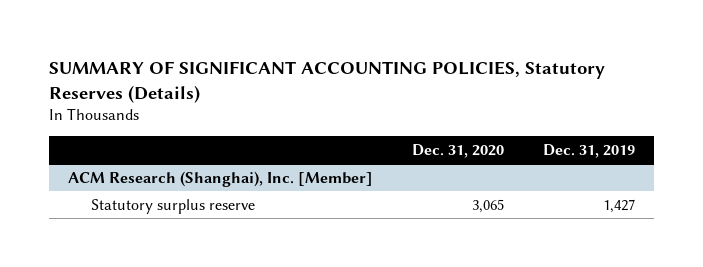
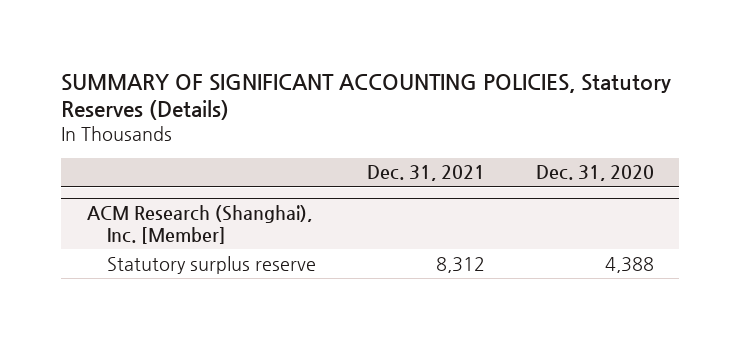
[542,143,635,158] Dec. 31, 2019 -> none
none -> [366,165,485,182] Dec. 31, 2021
[472,198,505,213] 3,065 -> [604,256,654,273] 4,388

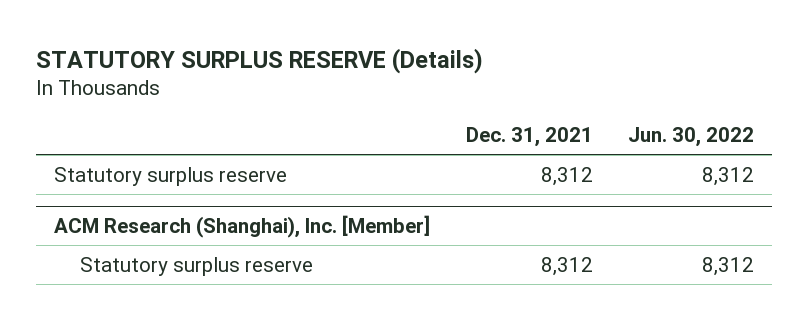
[61,73,672,121] SUMMARY OF SIGNIFICANT ACCOUNTING POLICIES, Statutory Reserves (Details) -> [36,47,484,74] STATUTORY SURPLUS RESERVE (Details)
[535,165,654,182] Dec. 31, 2020 -> none
none -> [628,127,755,148] Jun. 30, 2022
none -> [54,166,288,186] Statutory surplus reserve

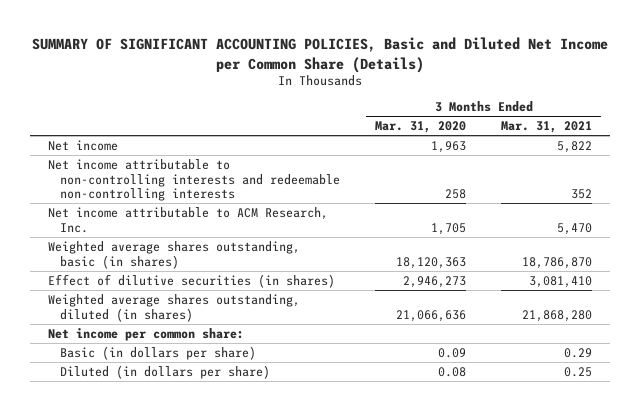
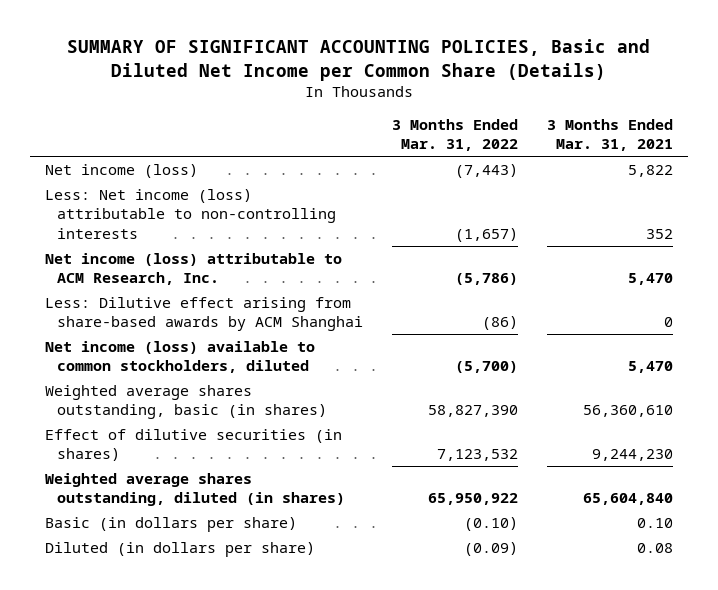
[374,121,466,134] Mar. 31, 2020 -> none
none -> [392,118,519,152] 3 Months Ended Mar. 31, 2022
[47,327,244,341] Net income per common share: -> none
[47,139,118,151] Net income -> [44,163,198,178] Net income (loss)
[47,158,340,202] Net income attributable to non-controlling interests and redeemable non-controlling interests -> [44,188,336,239] Less: Net income (loss) attributable to non-controlling interests
[47,206,328,233] Net income attributable to ACM Research, Inc. -> [44,252,342,286] Net income (loss) attributable to ACM Research, Inc.
none -> [44,296,363,332] Less: Dilutive effect arising from share-based awards by ACM Shanghai
none -> [44,340,315,374] Net income (loss) available to common stockholders, diluted
[522,256,593,269] 18,786,870 -> [583,405,674,418] 56,360,610
[529,275,593,288] 3,081,410 -> [592,449,674,462] 9,244,230
[522,309,593,322] 21,868,280 -> [583,493,674,506] 65,604,840
[564,347,593,358] 0.29 -> [637,517,674,528] 0.10
[564,366,593,377] 0.25 -> [637,542,674,553] 0.08

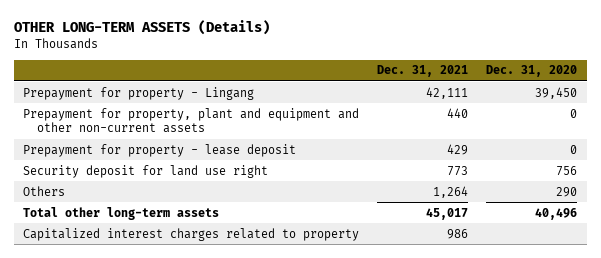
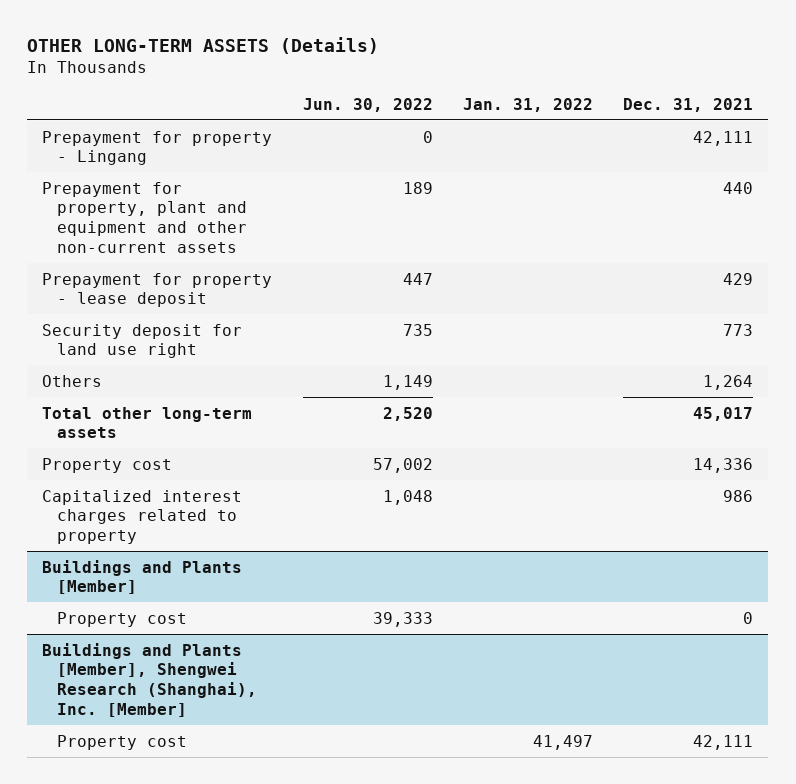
[486,65,578,78] Dec. 31, 2020 -> none
none -> [302,97,433,112] Jun. 30, 2022
none -> [462,97,593,112] Jan. 31, 2022
none -> [42,457,173,473] Property cost
none -> [42,559,243,595] Buildings and Plants [Member]
none -> [57,611,188,627] Property cost
none -> [42,642,258,717] Buildings and Plants [Member], Shengwei Research (Shanghai), Inc. [Member]
none -> [57,734,188,750] Property cost

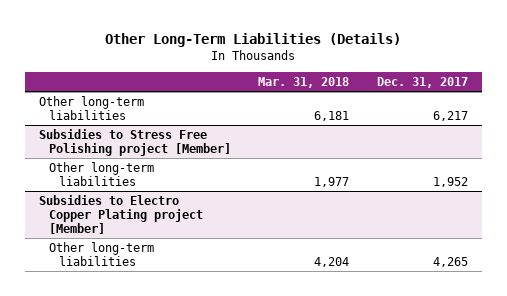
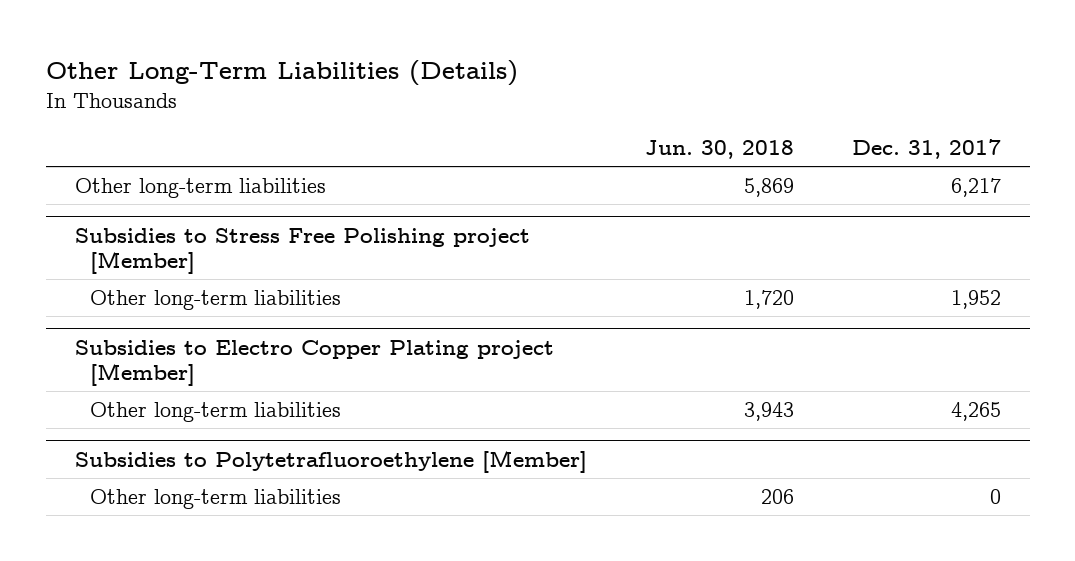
[258,76,350,88] Mar. 31, 2018 -> none
none -> [644,140,794,160] Jun. 30, 2018
none -> [74,449,587,473] Subsidies to Polytetrafluoroethylene [Member]
none -> [90,489,342,510] Other long-term liabilities

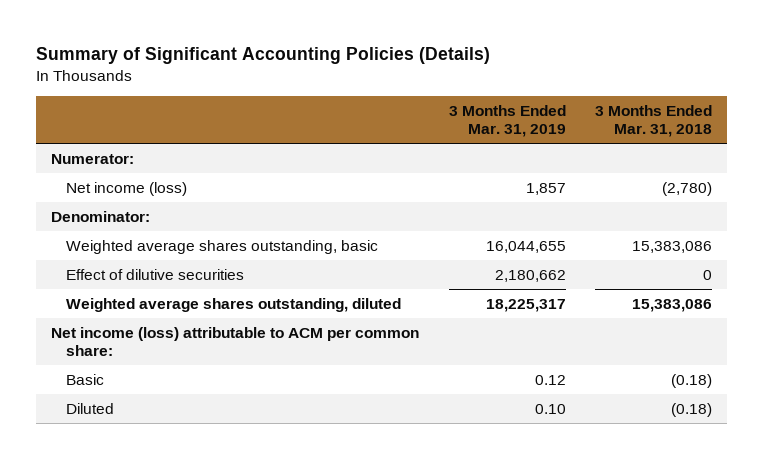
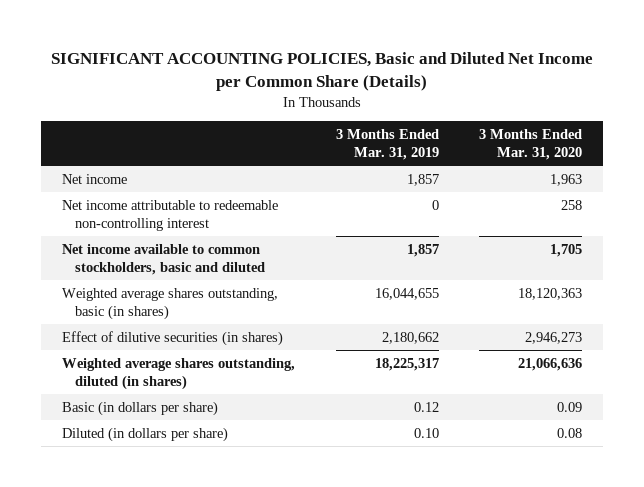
[36,47,491,65] Summary of Significant Accounting Policies (Details) -> [51,52,594,91] SIGNIFICANT ACCOUNTING POLICIES, Basic and Diluted Net Income per Common Share (Details)
[594,104,712,138] 3 Months Ended Mar. 31, 2018 -> none
none -> [479,129,583,160] 3 Months Ended Mar. 31, 2020
[51,153,135,164] Numerator: -> none
[51,210,151,222] Denominator: -> none
[51,326,420,356] Net income (loss) attributable to ACM per common share: -> none
[65,181,187,196] Net income (loss) -> [61,173,127,184] Net income
none -> [61,199,278,231] Net income attributable to redeemable non-controlling interest
none -> [61,243,265,275] Net income available to common stockholders, basic and diluted
[65,239,378,254] Weighted average shares outstanding, basic -> [61,287,278,320] Weighted average shares outstanding, basic (in shares)
[65,268,244,280] Effect of dilutive securities -> [61,330,283,346] Effect of dilutive securities (in shares)
[65,297,401,312] Weighted average shares outstanding, diluted -> [61,357,295,390] Weighted average shares outstanding, diluted (in shares)
[65,373,104,385] Basic -> [61,400,218,416] Basic (in dollars per share)
[65,402,114,414] Diluted -> [61,426,228,442] Diluted (in dollars per share)

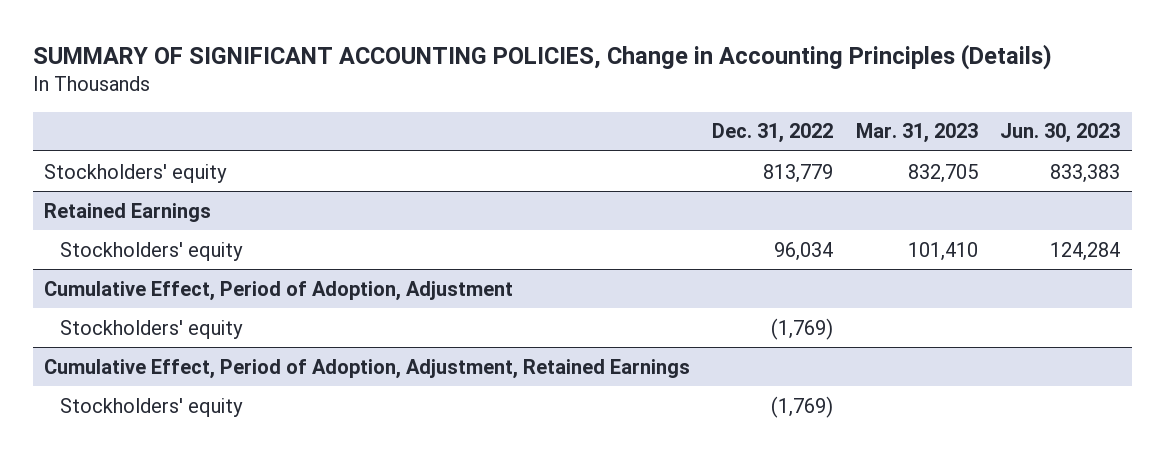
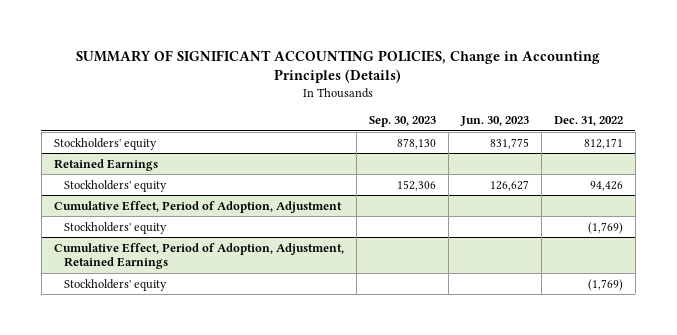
[855,123,978,144] Mar. 31, 2023 -> none
none -> [368,115,436,127] Sep. 30, 2023
[763,163,834,183] 813,779 -> [583,137,623,149] 812,171
[1050,163,1121,183] 833,383 -> [489,137,529,149] 831,775
[774,241,834,261] 96,034 -> [589,180,623,191] 94,426
[1050,241,1121,261] 124,284 -> [489,179,529,191] 126,627

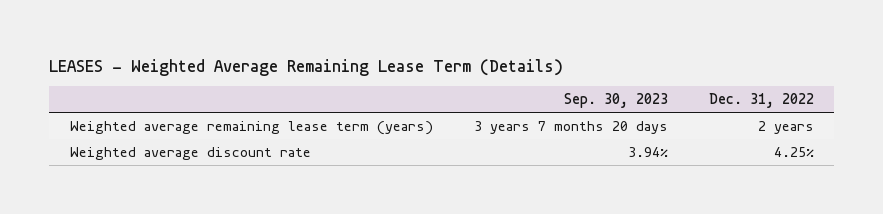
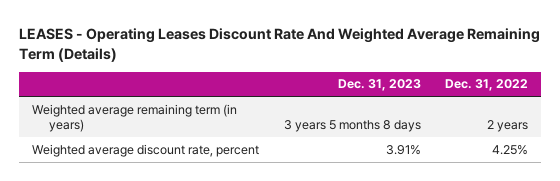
[49,58,564,76] LEASES - Weighted Average Remaining Lease Term (Details) -> [19,28,541,62] LEASES - Operating Leases Discount Rate And Weighted Average Remaining Term (Details)
[563,93,668,109] Sep. 30, 2023 -> none
none -> [337,79,421,92] Dec. 31, 2023
[69,121,433,136] Weighted average remaining lease term (years) -> [31,103,237,132] Weighted average remaining term (in years)
[69,147,311,161] Weighted average discount rate -> [31,143,259,157] Weighted average discount rate, percent

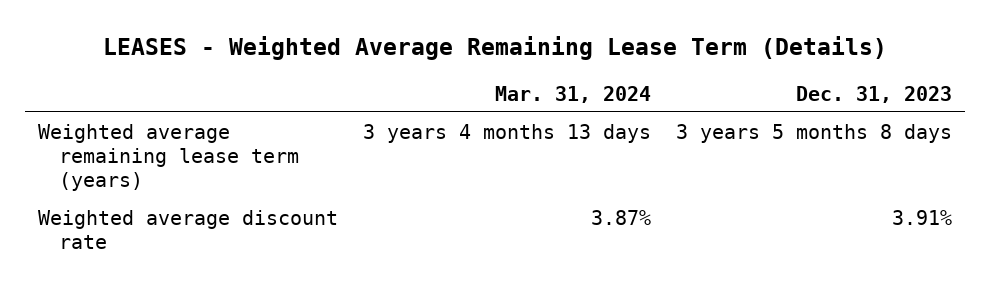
[19,28,541,62] LEASES - Operating Leases Discount Rate And Weighted Average Remaining Term (Details) -> [102,36,887,61] LEASES - Weighted Average Remaining Lease Term (Details)
[445,79,529,92] Dec. 31, 2022 -> none
none -> [494,85,651,103] Mar. 31, 2024
[31,103,237,132] Weighted average remaining term (in years) -> [37,123,299,192] Weighted average remaining lease term (years)
[31,143,259,157] Weighted average discount rate, percent -> [37,209,338,249] Weighted average discount rate

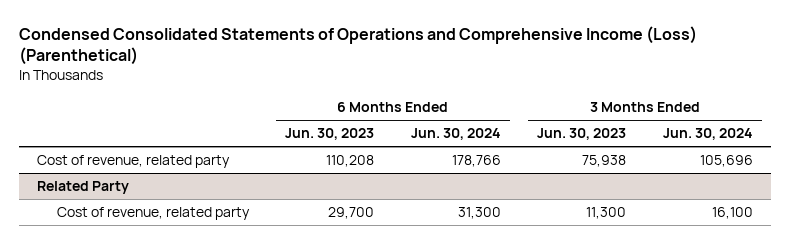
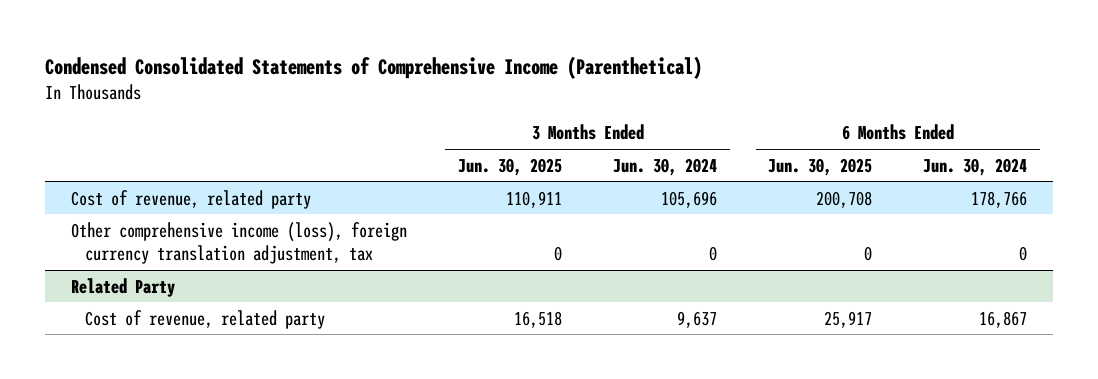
[18,25,697,66] Condensed Consolidated Statements of Operations and Comprehensive Income (Loss) (Parenthetical) -> [45,55,703,79] Condensed Consolidated Statements of Comprehensive Income (Parenthetical)
[285,128,375,141] Jun. 30, 2023 -> none
[537,128,627,141] Jun. 30, 2023 -> none
none -> [458,157,563,176] Jun. 30, 2025
none -> [768,157,873,176] Jun. 30, 2025
none -> [70,221,407,265] Other comprehensive income (loss), foreign currency translation adjustment, tax
[457,207,501,220] 31,300 -> [979,310,1028,328] 16,867
[711,207,753,220] 16,100 -> [677,310,718,328] 9,637

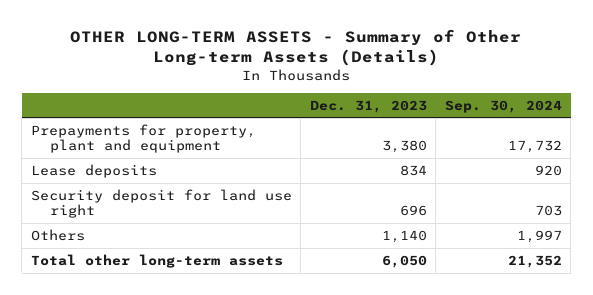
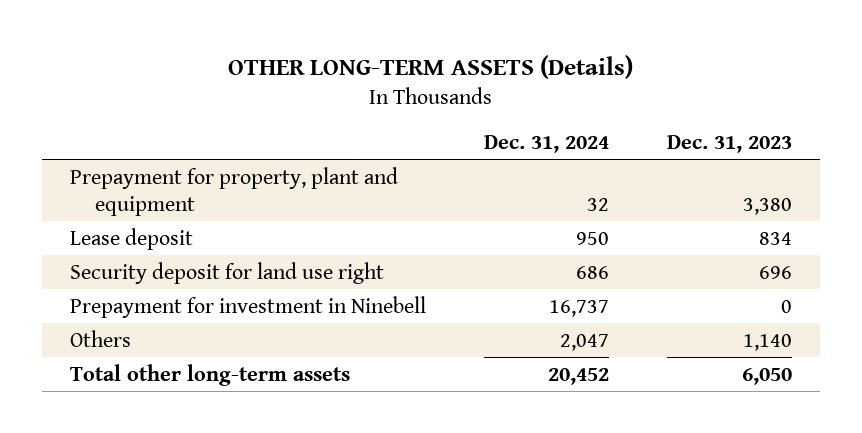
[70,29,522,67] OTHER LONG-TERM ASSETS - Summary of Other Long-term Assets (Details) -> [227,54,633,79] OTHER LONG-TERM ASSETS (Details)
[444,99,562,113] Sep. 30, 2024 -> none
none -> [483,134,609,153] Dec. 31, 2024
[30,123,256,154] Prepayments for property, plant and equipment -> [70,166,399,216] Prepayment for property, plant and equipment
[30,163,157,178] Lease deposits -> [70,227,194,250] Lease deposit
none -> [70,295,427,318] Prepayment for investment in Ninebell

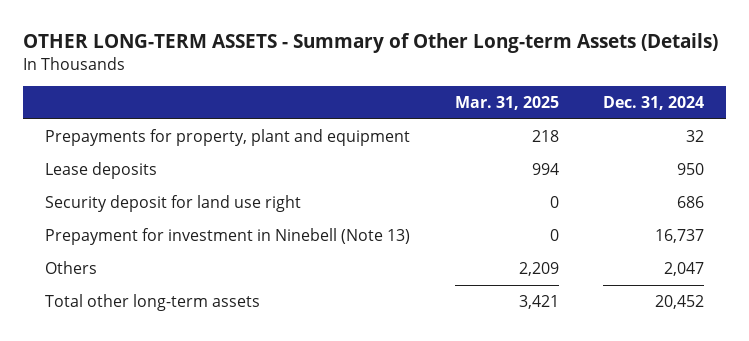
[227,54,633,79] OTHER LONG-TERM ASSETS (Details) -> [22,32,718,53] OTHER LONG-TERM ASSETS - Summary of Other Long-term Assets (Details)
[666,134,792,153] Dec. 31, 2023 -> none
none -> [454,95,559,110] Mar. 31, 2025
[70,166,399,216] Prepayment for property, plant and equipment -> [45,129,411,147] Prepayments for property, plant and equipment
[70,227,194,250] Lease deposit -> [45,162,158,180] Lease deposits
[70,295,427,318] Prepayment for investment in Ninebell -> [45,228,411,246] Prepayment for investment in Ninebell (Note 13)

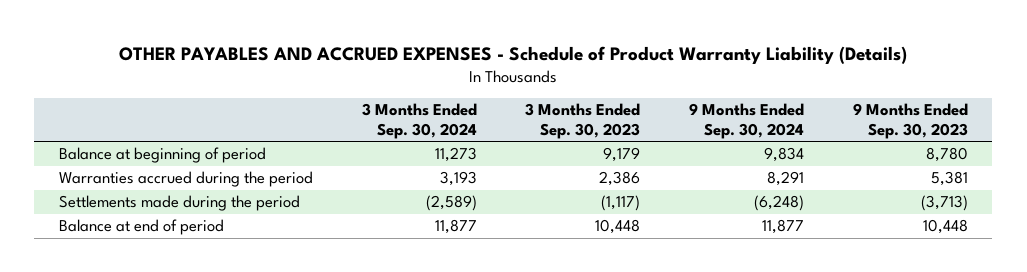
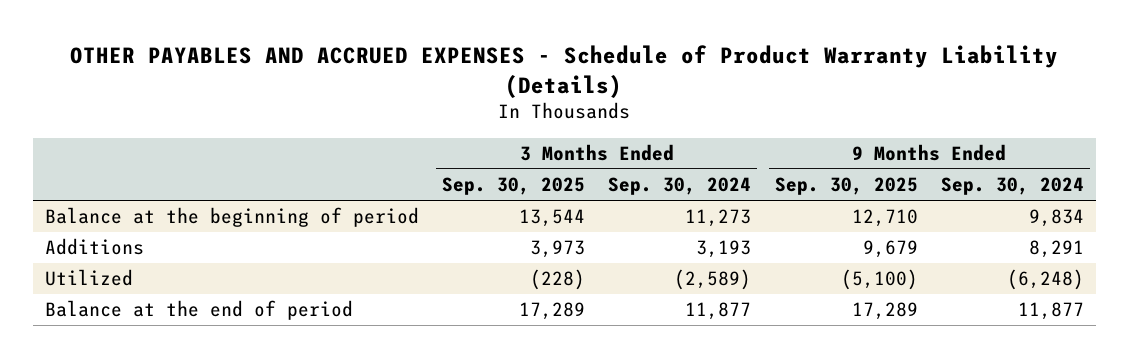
[525,103,641,139] 3 Months Ended Sep. 30, 2023 -> none
[853,103,969,139] 9 Months Ended Sep. 30, 2023 -> none
none -> [441,177,585,196] Sep. 30, 2025
none -> [774,177,918,196] Sep. 30, 2025
[58,147,266,164] Balance at beginning of period -> [44,207,419,228] Balance at the beginning of period
[58,171,313,188] Warranties accrued during the period -> [44,238,144,256] Additions
[58,195,300,212] Settlements made during the period -> [44,269,133,287] Utilized
[58,219,224,236] Balance at end of period -> [44,300,353,321] Balance at the end of period

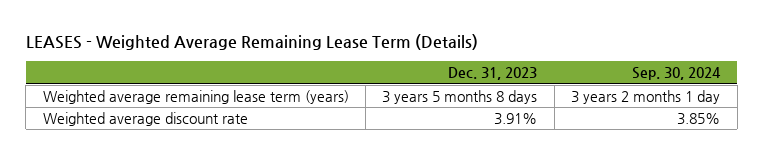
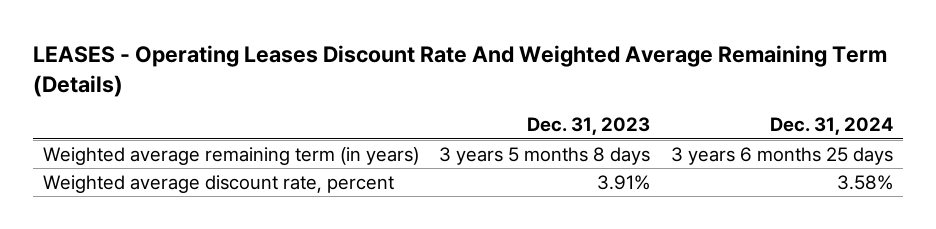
[25,34,478,51] LEASES - Weighted Average Remaining Lease Term (Details) -> [33,45,888,97] LEASES - Operating Leases Discount Rate And Weighted Average Remaining Term (Details)
[632,67,722,81] Sep. 30, 2024 -> none
none -> [769,117,893,136] Dec. 31, 2024
[42,89,349,104] Weighted average remaining lease term (years) -> [43,146,420,165] Weighted average remaining term (in years)
[42,111,248,126] Weighted average discount rate -> [43,174,395,193] Weighted average discount rate, percent

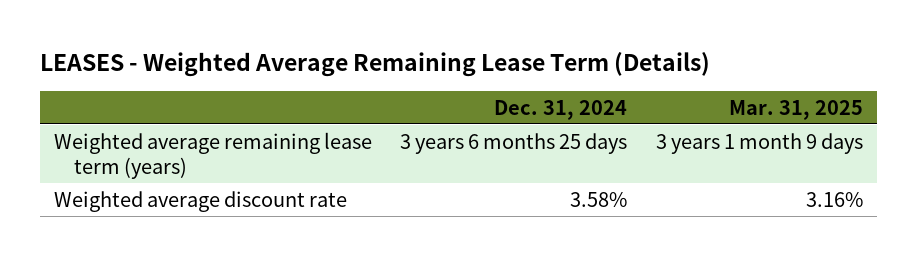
[33,45,888,97] LEASES - Operating Leases Discount Rate And Weighted Average Remaining Term (Details) -> [39,51,710,77] LEASES - Weighted Average Remaining Lease Term (Details)
[527,117,651,136] Dec. 31, 2023 -> none
none -> [728,99,863,120] Mar. 31, 2025
[43,146,420,165] Weighted average remaining term (in years) -> [53,131,372,180] Weighted average remaining lease term (years)
[43,174,395,193] Weighted average discount rate, percent -> [53,190,347,212] Weighted average discount rate

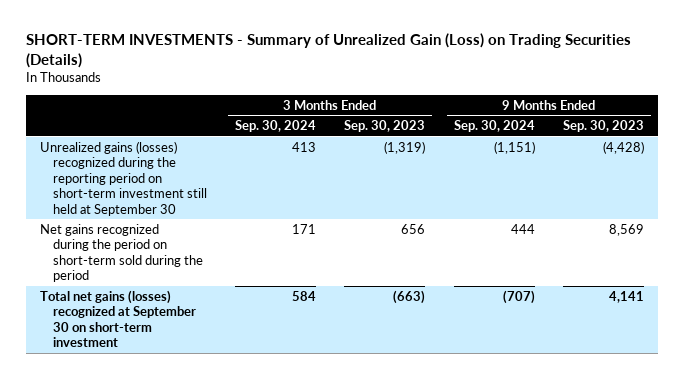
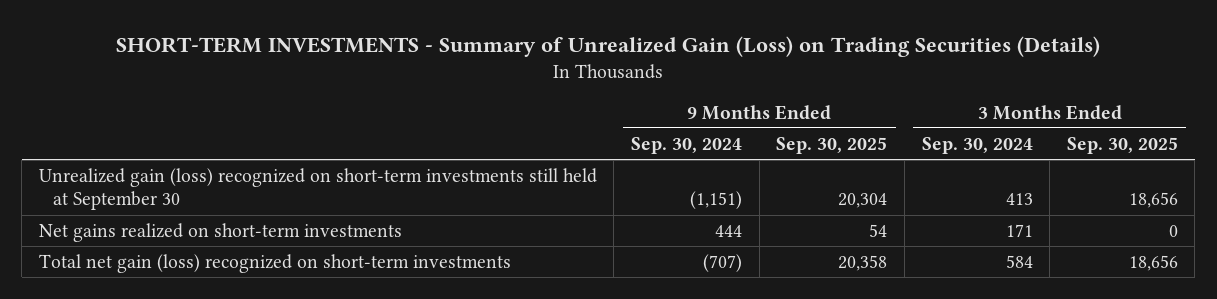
[344,120,426,133] Sep. 30, 2023 -> none
[562,120,644,133] Sep. 30, 2023 -> none
none -> [776,136,888,154] Sep. 30, 2025
none -> [1066,136,1178,154] Sep. 30, 2025
[39,140,207,216] Unrealized gains (losses) recognized during the reporting period on short-term investment still held at September 30 -> [38,167,597,211] Unrealized gain (loss) recognized on short-term investments still held at September 30
[39,223,203,283] Net gains recognized during the period on short-term sold during the period -> [38,222,402,242] Net gains realized on short-term investments
[39,289,196,348] Total net gains (losses) recognized at September 30 on short-term investment -> [38,253,511,273] Total net gain (loss) recognized on short-term investments

